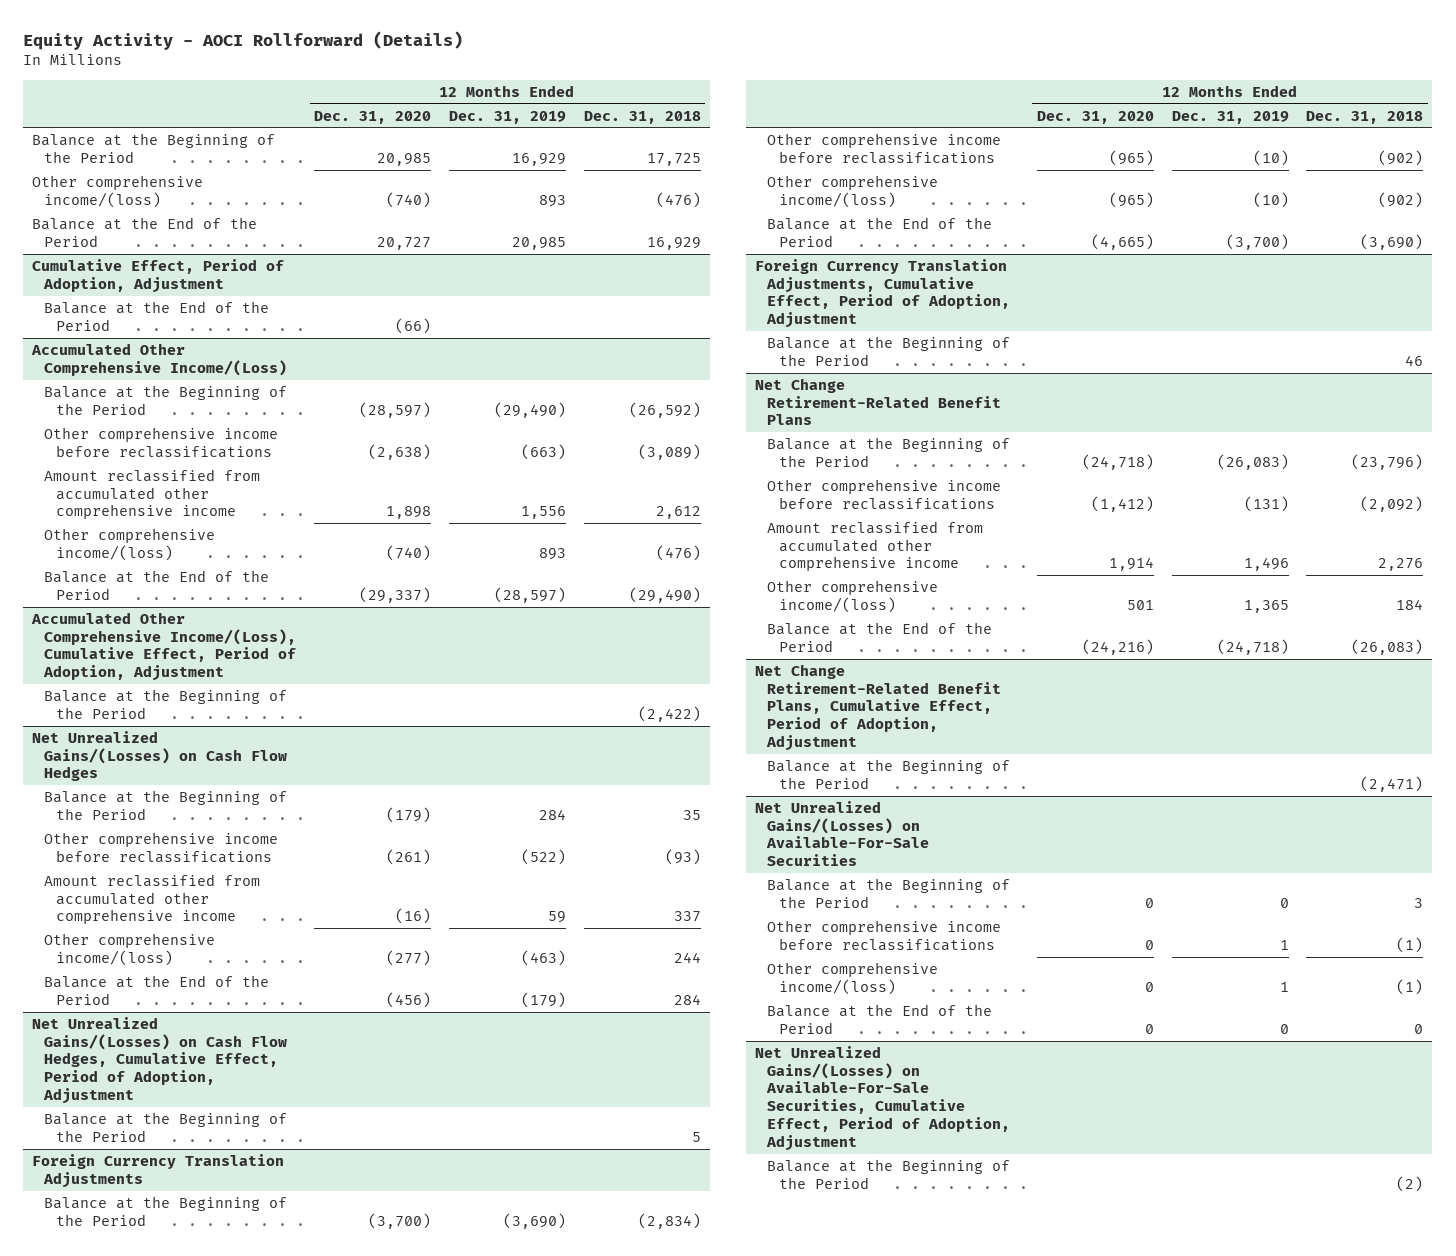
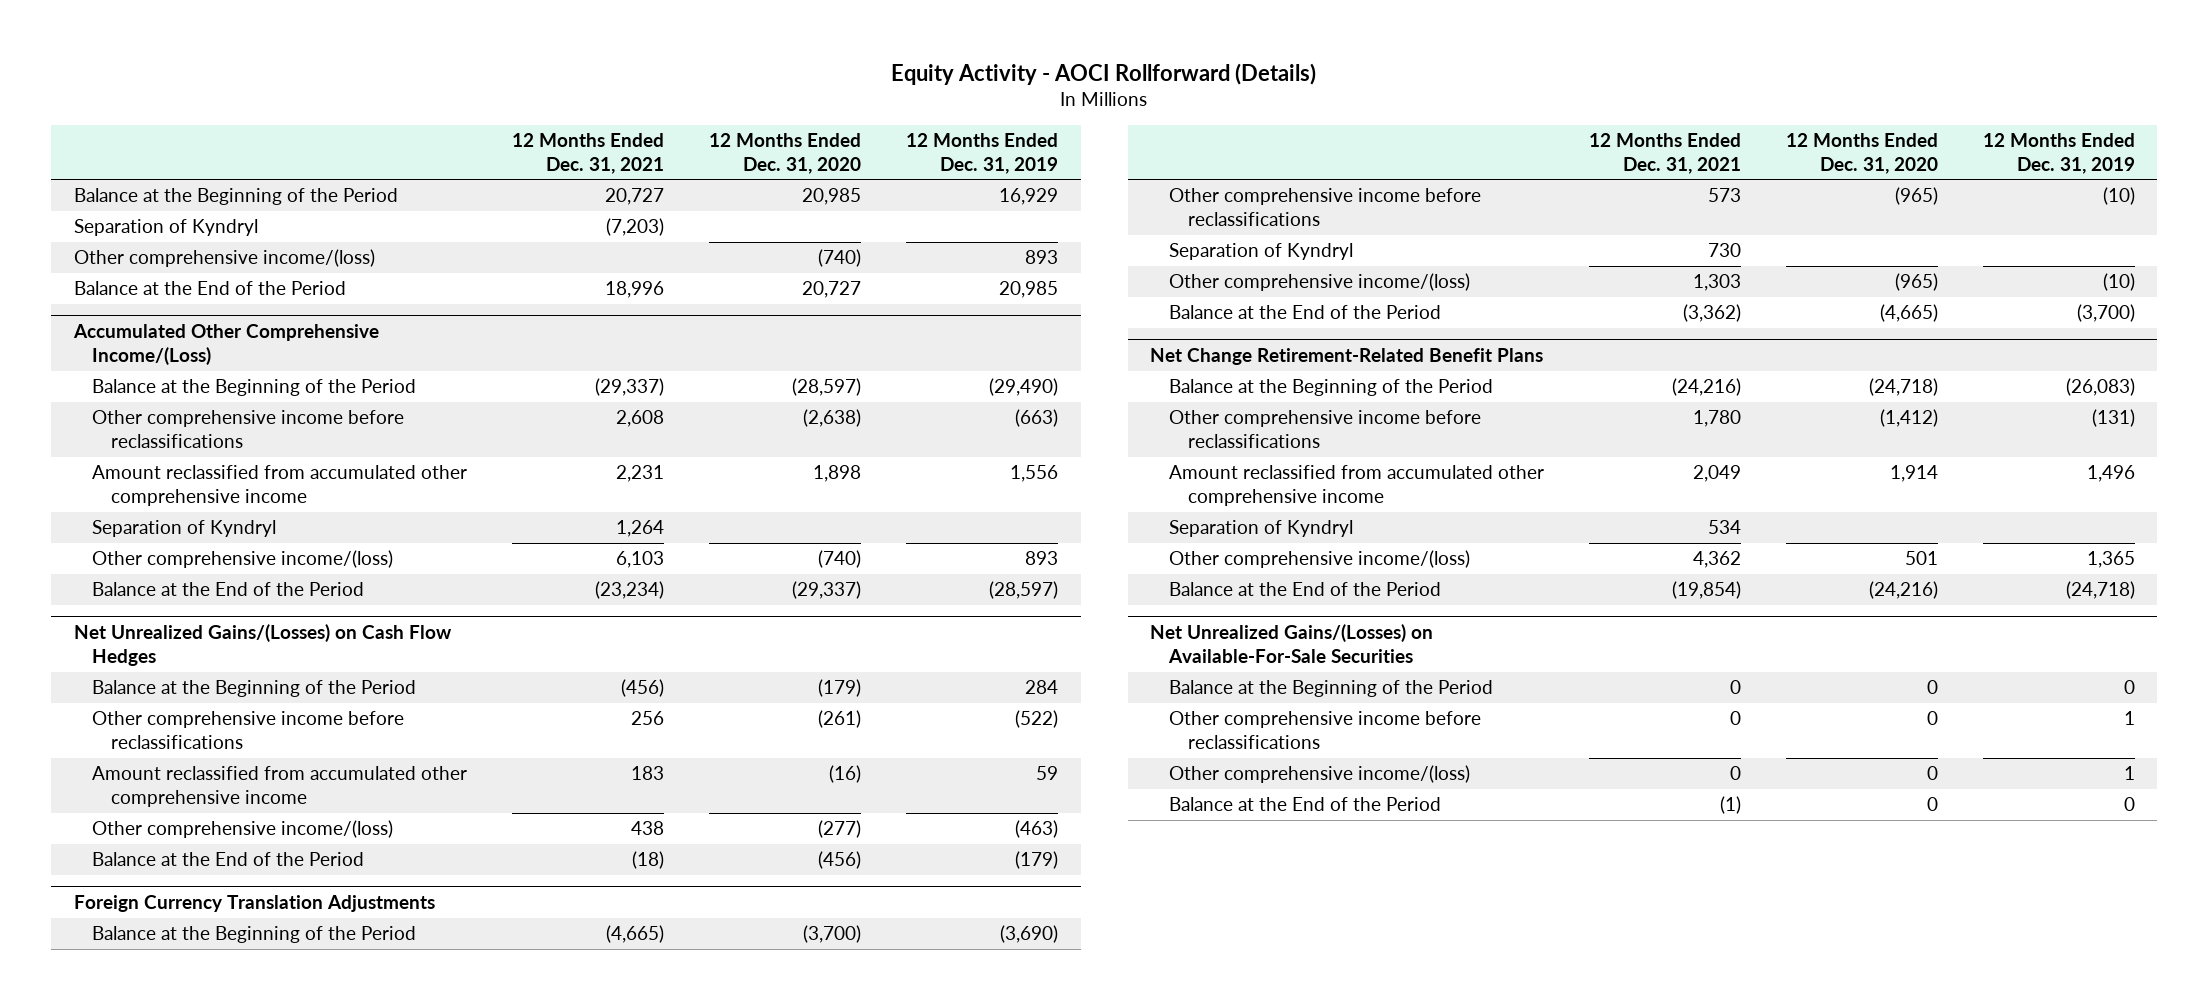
[583,110,701,124] Dec. 31, 2018 -> none
none -> [512,132,665,174] 12 Months Ended Dec. 31, 2021
none -> [73,219,258,237] Separation of Kyndryl
[32,258,285,293] Cumulative Effect, Period of Adoption, Adjustment -> none
[44,300,270,331] Balance at the End of the Period -> none
none -> [92,520,277,538] Separation of Kyndryl
[31,611,297,682] Accumulated Other Comprehensive Income/(Loss), Cumulative Effect, Period of Adoption, Adjustment -> none
[44,688,288,719] Balance at the Beginning of the Period -> none
[32,1016,288,1105] Net Unrealized Gains/(Losses) on Cash Flow Hedges, Cumulative Effect, Period of Adoption, Adjustment -> none
[44,1111,288,1142] Balance at the Beginning of the Period -> none
none -> [1169,243,1354,261] Separation of Kyndryl
[754,258,1010,329] Foreign Currency Translation Adjustments, Cumulative Effect, Period of Adoption, Adjustment -> none
[766,335,1010,366] Balance at the Beginning of the Period -> none
none -> [1169,520,1354,538] Separation of Kyndryl
[754,663,1001,752] Net Change Retirement-Related Benefit Plans, Cumulative Effect, Period of Adoption, Adjustment -> none
[766,758,1010,789] Balance at the Beginning of the Period -> none
[754,1045,1010,1151] Net Unrealized Gains/(Losses) on Available-For-Sale Securities, Cumulative Effect, Period of Adoption, Adjustment -> none
[766,1158,1010,1189] Balance at the Beginning of the Period -> none

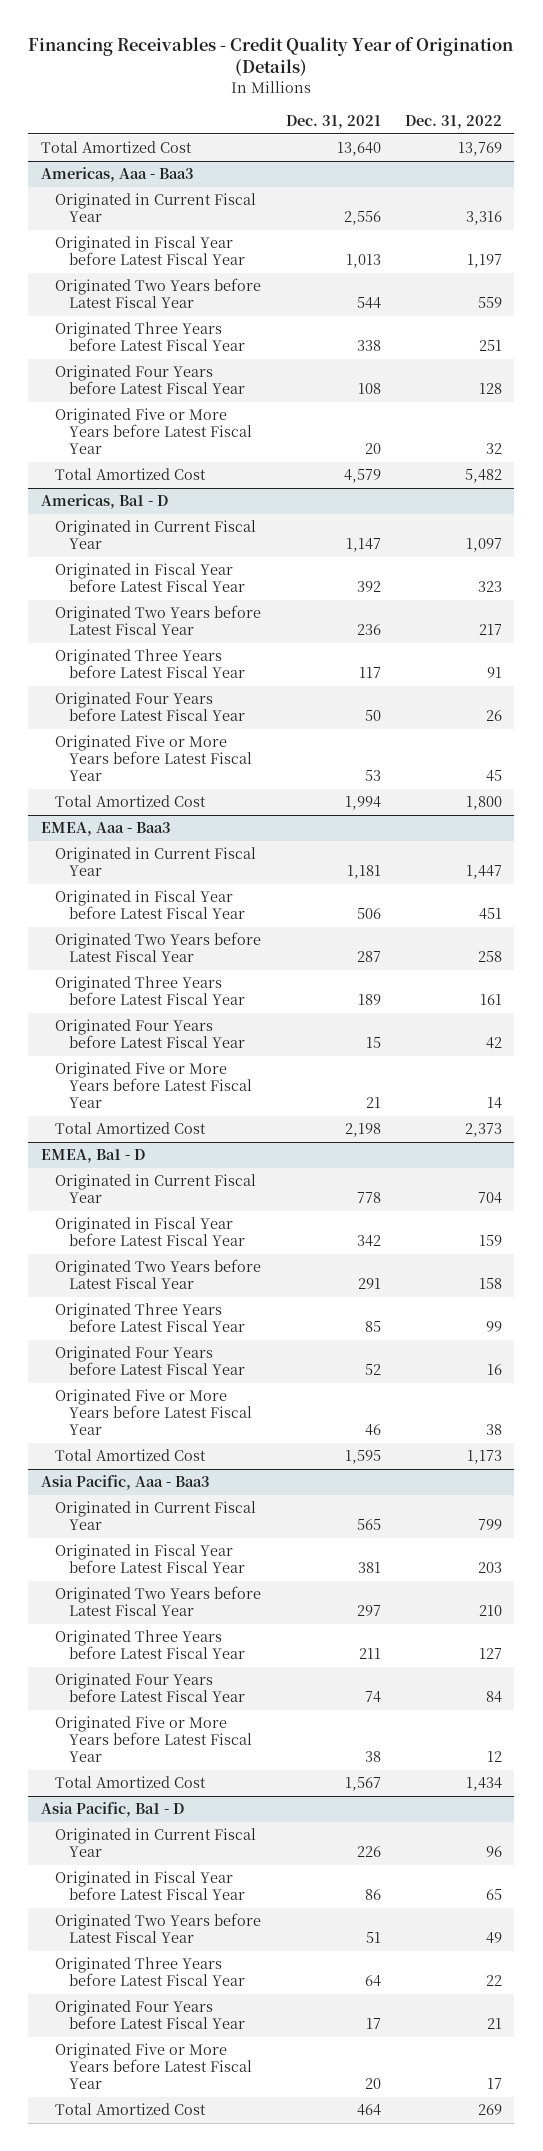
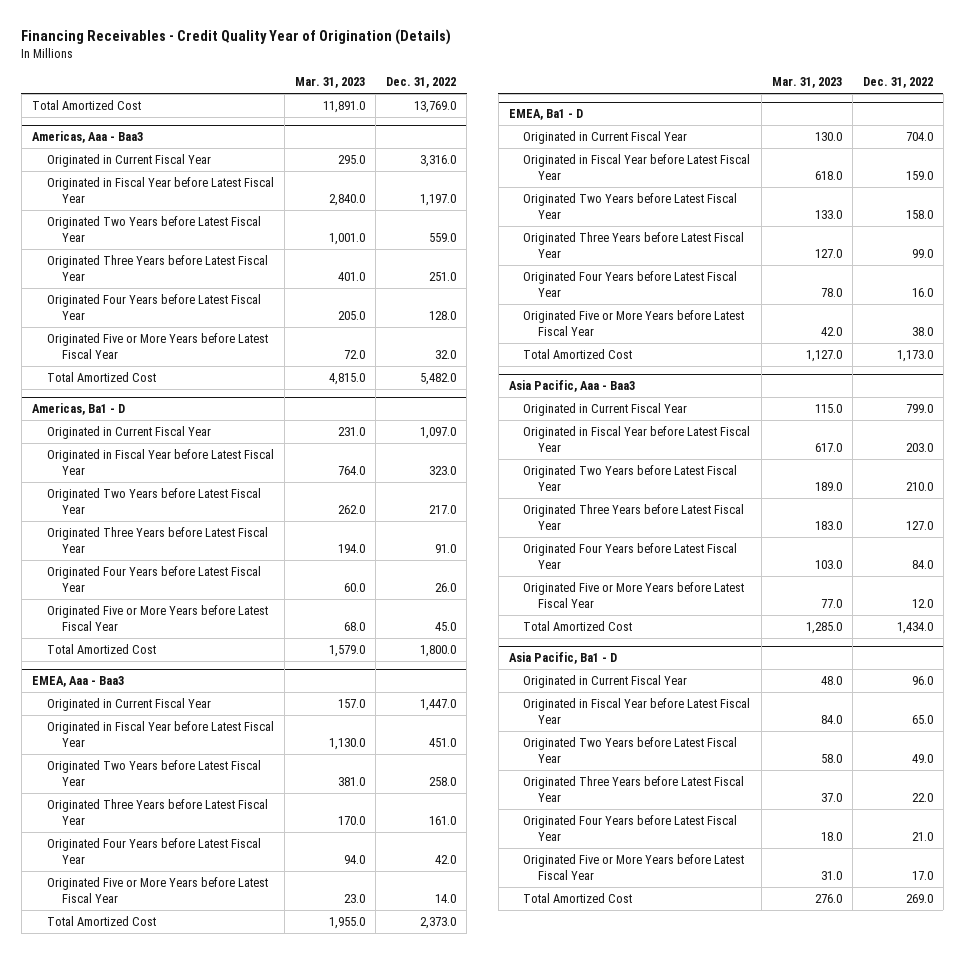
[285,114,381,129] Dec. 31, 2021 -> none
none -> [294,77,365,89] Mar. 31, 2023
[458,142,503,157] 13,769 -> [413,100,456,113] 13,769.0
[466,211,503,226] 3,316 -> [419,154,456,167] 3,316.0
[467,254,503,269] 1,197 -> [419,194,456,207] 1,197.0
[478,297,503,309] 559 -> [428,233,456,243] 559.0
[479,340,503,352] 251 -> [428,272,456,282] 251.0
[479,383,503,395] 128 -> [428,311,456,321] 128.0
[486,443,503,455] 32 -> [434,350,456,360] 32.0
[465,469,503,484] 5,482 -> [419,372,456,385] 5,482.0
[466,538,503,553] 1,097 -> [419,426,456,439] 1,097.0
[478,581,503,593] 323 -> [428,466,456,476] 323.0
[479,624,503,636] 217 -> [428,505,456,515] 217.0
[487,667,503,679] 91 -> [434,544,456,554] 91.0
[486,710,503,722] 26 -> [434,583,456,593] 26.0
[486,770,503,783] 45 -> [434,622,456,632] 45.0
[466,796,503,811] 1,800 -> [419,644,456,657] 1,800.0
[466,865,503,880] 1,447 -> [419,698,456,711] 1,447.0
[479,908,503,921] 451 -> [428,738,456,748] 451.0
[478,951,503,963] 258 -> [428,777,456,787] 258.0
[480,994,503,1006] 161 -> [428,816,456,826] 161.0
[486,1037,503,1050] 42 -> [434,855,456,865] 42.0
[487,1097,503,1110] 14 -> [434,894,456,904] 14.0
[465,1123,503,1138] 2,373 -> [419,916,456,929] 2,373.0
[478,1192,503,1205] 704 -> [905,131,933,141] 704.0
[479,1235,503,1247] 159 -> [905,171,933,181] 159.0
[479,1278,503,1290] 158 -> [905,210,933,220] 158.0
[486,1321,503,1333] 99 -> [911,249,933,259] 99.0
[487,1364,503,1376] 16 -> [911,288,933,298] 16.0
[486,1424,503,1436] 38 -> [911,327,933,337] 38.0
[467,1450,503,1465] 1,173 -> [896,349,933,362] 1,173.0
[478,1519,503,1531] 799 -> [905,403,933,413] 799.0
[478,1562,503,1574] 203 -> [905,443,933,453] 203.0
[479,1605,503,1617] 210 -> [905,482,933,492] 210.0
[479,1648,503,1660] 127 -> [905,521,933,531] 127.0
[486,1691,503,1704] 84 -> [911,560,933,570] 84.0
[487,1751,503,1763] 12 -> [911,599,933,609] 12.0
[466,1777,503,1792] 1,434 -> [896,621,933,634] 1,434.0
[486,1846,503,1858] 96 -> [911,675,933,685] 96.0
[486,1889,503,1901] 65 -> [911,715,933,725] 65.0
[486,1932,503,1945] 49 -> [911,754,933,764] 49.0
[486,1975,503,1987] 22 -> [911,793,933,803] 22.0
[487,2018,503,2030] 21 -> [911,832,933,842] 21.0
[487,2078,503,2090] 17 -> [911,871,933,881] 17.0
[478,2104,503,2116] 269 -> [905,893,933,903] 269.0

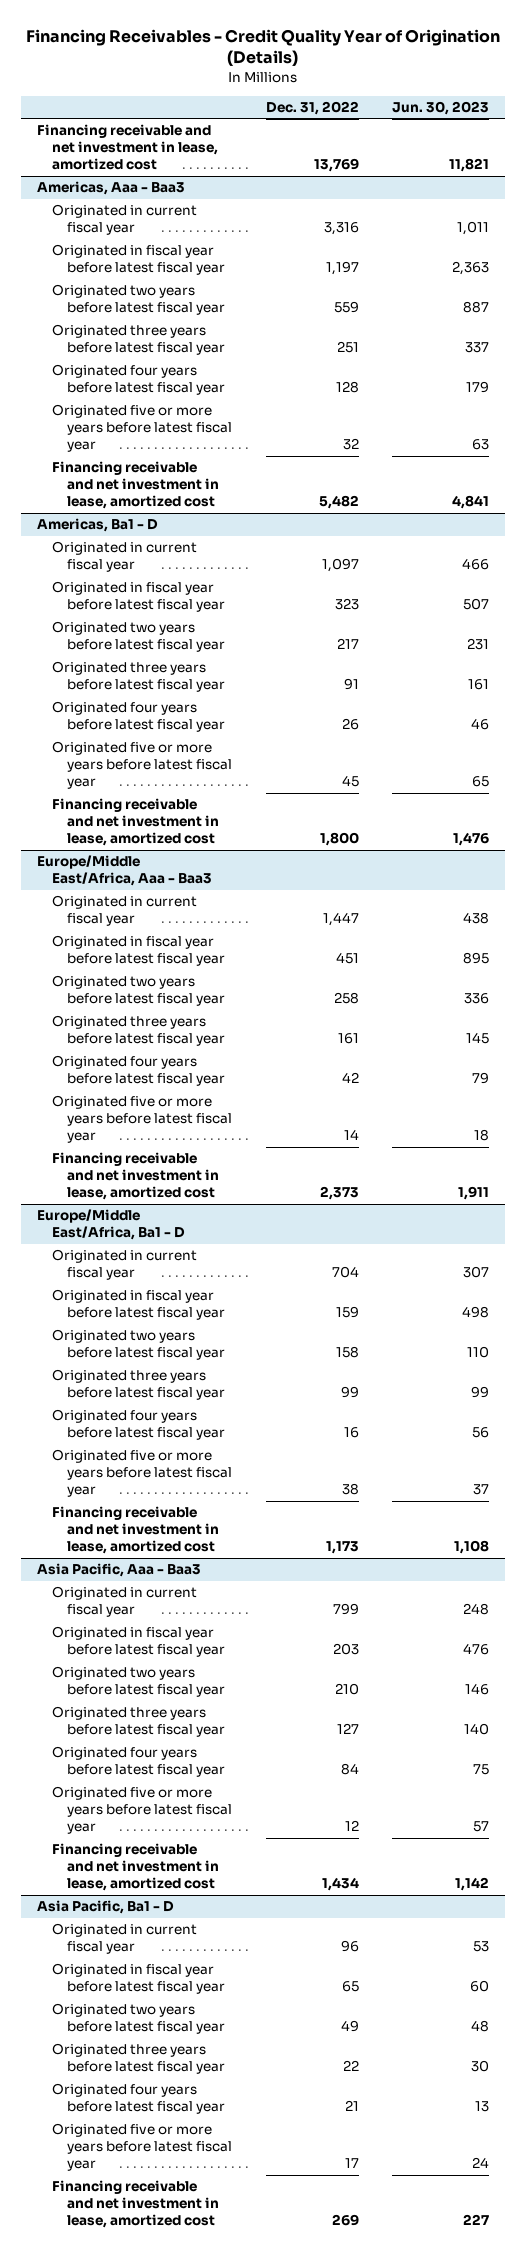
[294,77,365,89] Mar. 31, 2023 -> none
none -> [391,101,489,116] Jun. 30, 2023
[31,99,141,110] Total Amortized Cost -> [37,124,219,171] Financing receivable and net investment in lease, amortized cost
[413,100,456,113] 13,769.0 -> [313,158,359,173] 13,769
[46,153,211,167] Originated in Current Fiscal Year -> [52,204,198,236] Originated in current fiscal year
[419,154,456,167] 3,316.0 -> [323,222,359,236] 3,316
[46,176,274,204] Originated in Fiscal Year before Latest Fiscal Year -> [52,244,226,276] Originated in fiscal year before latest fiscal year
[419,194,456,207] 1,197.0 -> [325,261,359,276] 1,197
[46,215,261,243] Originated Two Years before Latest Fiscal Year -> [52,284,226,316] Originated two years before latest fiscal year
[428,233,456,243] 559.0 -> [333,301,359,314] 559
[46,254,268,282] Originated Three Years before Latest Fiscal Year -> [52,324,226,356] Originated three years before latest fiscal year
[428,272,456,282] 251.0 -> [336,341,359,354] 251
[46,293,261,321] Originated Four Years before Latest Fiscal Year -> [52,364,226,396] Originated four years before latest fiscal year
[428,311,456,321] 128.0 -> [335,381,359,394] 128
[46,332,268,360] Originated Five or More Years before Latest Fiscal Year -> [52,404,233,453] Originated five or more years before latest fiscal year
[434,350,456,360] 32.0 -> [342,438,359,451] 32
[46,371,156,382] Total Amortized Cost -> [52,461,220,510] Financing receivable and net investment in lease, amortized cost
[419,372,456,385] 5,482.0 -> [318,495,359,510] 5,482
[31,675,124,687] EMEA, Aaa - Baa3 -> none
[508,108,583,120] EMEA, Ba1 - D -> none
[46,425,211,439] Originated in Current Fiscal Year -> [52,541,198,573] Originated in current fiscal year
[419,426,456,439] 1,097.0 -> [321,558,359,573] 1,097
[46,448,274,476] Originated in Fiscal Year before Latest Fiscal Year -> [52,581,226,613] Originated in fiscal year before latest fiscal year
[428,466,456,476] 323.0 -> [334,598,359,611] 323
[46,487,261,515] Originated Two Years before Latest Fiscal Year -> [52,621,226,653] Originated two years before latest fiscal year
[428,505,456,515] 217.0 -> [336,638,359,650] 217
[46,526,268,554] Originated Three Years before Latest Fiscal Year -> [52,661,226,693] Originated three years before latest fiscal year
[434,544,456,554] 91.0 -> [343,678,359,691] 91
[46,565,261,593] Originated Four Years before Latest Fiscal Year -> [52,701,226,733] Originated four years before latest fiscal year
[434,583,456,593] 26.0 -> [341,718,359,731] 26
[46,604,268,632] Originated Five or More Years before Latest Fiscal Year -> [52,741,233,790] Originated five or more years before latest fiscal year
[434,622,456,632] 45.0 -> [341,775,359,788] 45
[46,643,156,654] Total Amortized Cost -> [52,798,220,847] Financing receivable and net investment in lease, amortized cost
[419,644,456,657] 1,800.0 -> [319,832,359,847] 1,800
none -> [37,855,213,887] Europe/Middle East/Africa, Aaa - Baa3
[46,697,211,711] Originated in Current Fiscal Year -> [52,895,198,927] Originated in current fiscal year
[419,698,456,711] 1,447.0 -> [322,912,359,927] 1,447
[46,720,274,748] Originated in Fiscal Year before Latest Fiscal Year -> [52,935,226,967] Originated in fiscal year before latest fiscal year
[428,738,456,748] 451.0 -> [335,952,359,965] 451
[46,759,261,787] Originated Two Years before Latest Fiscal Year -> [52,975,226,1007] Originated two years before latest fiscal year
[428,777,456,787] 258.0 -> [333,992,359,1005] 258
[46,798,268,826] Originated Three Years before Latest Fiscal Year -> [52,1015,226,1047] Originated three years before latest fiscal year
[428,816,456,826] 161.0 -> [337,1033,359,1045] 161
[46,837,261,865] Originated Four Years before Latest Fiscal Year -> [52,1055,226,1087] Originated four years before latest fiscal year
[434,855,456,865] 42.0 -> [341,1072,359,1084] 42
[46,876,268,904] Originated Five or More Years before Latest Fiscal Year -> [52,1095,233,1144] Originated five or more years before latest fiscal year
[434,894,456,904] 14.0 -> [343,1129,359,1141] 14
[46,915,156,926] Total Amortized Cost -> [52,1152,220,1201] Financing receivable and net investment in lease, amortized cost
[419,916,456,929] 2,373.0 -> [319,1186,359,1201] 2,373
none -> [37,1209,186,1241] Europe/Middle East/Africa, Ba1 - D
[523,130,688,144] Originated in Current Fiscal Year -> [52,1249,198,1281] Originated in current fiscal year
[905,131,933,141] 704.0 -> [331,1266,359,1279] 704
[523,153,751,181] Originated in Fiscal Year before Latest Fiscal Year -> [52,1289,226,1321] Originated in fiscal year before latest fiscal year
[905,171,933,181] 159.0 -> [335,1306,359,1319] 159
[523,192,738,220] Originated Two Years before Latest Fiscal Year -> [52,1329,226,1361] Originated two years before latest fiscal year
[905,210,933,220] 158.0 -> [335,1346,359,1359] 158
[523,231,745,259] Originated Three Years before Latest Fiscal Year -> [52,1369,226,1401] Originated three years before latest fiscal year
[911,249,933,259] 99.0 -> [340,1386,359,1399] 99
[523,270,738,298] Originated Four Years before Latest Fiscal Year -> [52,1409,226,1441] Originated four years before latest fiscal year
[911,288,933,298] 16.0 -> [343,1427,359,1439] 16
[523,309,745,337] Originated Five or More Years before Latest Fiscal Year -> [52,1449,233,1498] Originated five or more years before latest fiscal year
[911,327,933,337] 38.0 -> [341,1483,359,1496] 38
[523,348,633,359] Total Amortized Cost -> [52,1506,220,1555] Financing receivable and net investment in lease, amortized cost
[896,349,933,362] 1,173.0 -> [325,1541,359,1555] 1,173
[523,402,688,416] Originated in Current Fiscal Year -> [52,1586,198,1618] Originated in current fiscal year
[905,403,933,413] 799.0 -> [332,1603,359,1616] 799
[523,425,751,453] Originated in Fiscal Year before Latest Fiscal Year -> [52,1626,226,1658] Originated in fiscal year before latest fiscal year
[905,443,933,453] 203.0 -> [332,1643,359,1656] 203
[523,464,738,492] Originated Two Years before Latest Fiscal Year -> [52,1666,226,1698] Originated two years before latest fiscal year
[905,482,933,492] 210.0 -> [334,1683,359,1696] 210
[523,503,745,531] Originated Three Years before Latest Fiscal Year -> [52,1706,226,1738] Originated three years before latest fiscal year
[905,521,933,531] 127.0 -> [336,1723,359,1735] 127
[523,542,738,570] Originated Four Years before Latest Fiscal Year -> [52,1746,226,1778] Originated four years before latest fiscal year
[911,560,933,570] 84.0 -> [340,1763,359,1776] 84
[523,581,745,609] Originated Five or More Years before Latest Fiscal Year -> [52,1786,233,1835] Originated five or more years before latest fiscal year
[911,599,933,609] 12.0 -> [344,1820,359,1832] 12
[523,620,633,631] Total Amortized Cost -> [52,1843,220,1892] Financing receivable and net investment in lease, amortized cost
[896,621,933,634] 1,434.0 -> [321,1877,359,1892] 1,434
[523,674,688,688] Originated in Current Fiscal Year -> [52,1923,198,1955] Originated in current fiscal year
[911,675,933,685] 96.0 -> [340,1940,359,1953] 96
[523,697,751,725] Originated in Fiscal Year before Latest Fiscal Year -> [52,1963,226,1995] Originated in fiscal year before latest fiscal year
[911,715,933,725] 65.0 -> [341,1981,359,1993] 65
[523,736,738,764] Originated Two Years before Latest Fiscal Year -> [52,2003,226,2035] Originated two years before latest fiscal year
[911,754,933,764] 49.0 -> [340,2020,359,2033] 49
[523,775,745,803] Originated Three Years before Latest Fiscal Year -> [52,2043,226,2075] Originated three years before latest fiscal year
[911,793,933,803] 22.0 -> [342,2060,359,2072] 22
[523,814,738,842] Originated Four Years before Latest Fiscal Year -> [52,2083,226,2115] Originated four years before latest fiscal year
[911,832,933,842] 21.0 -> [344,2100,359,2112] 21
[523,853,745,881] Originated Five or More Years before Latest Fiscal Year -> [52,2123,233,2172] Originated five or more years before latest fiscal year
[911,871,933,881] 17.0 -> [344,2158,359,2169] 17
[523,892,633,903] Total Amortized Cost -> [52,2180,220,2229] Financing receivable and net investment in lease, amortized cost
[905,893,933,903] 269.0 -> [331,2214,359,2227] 269

